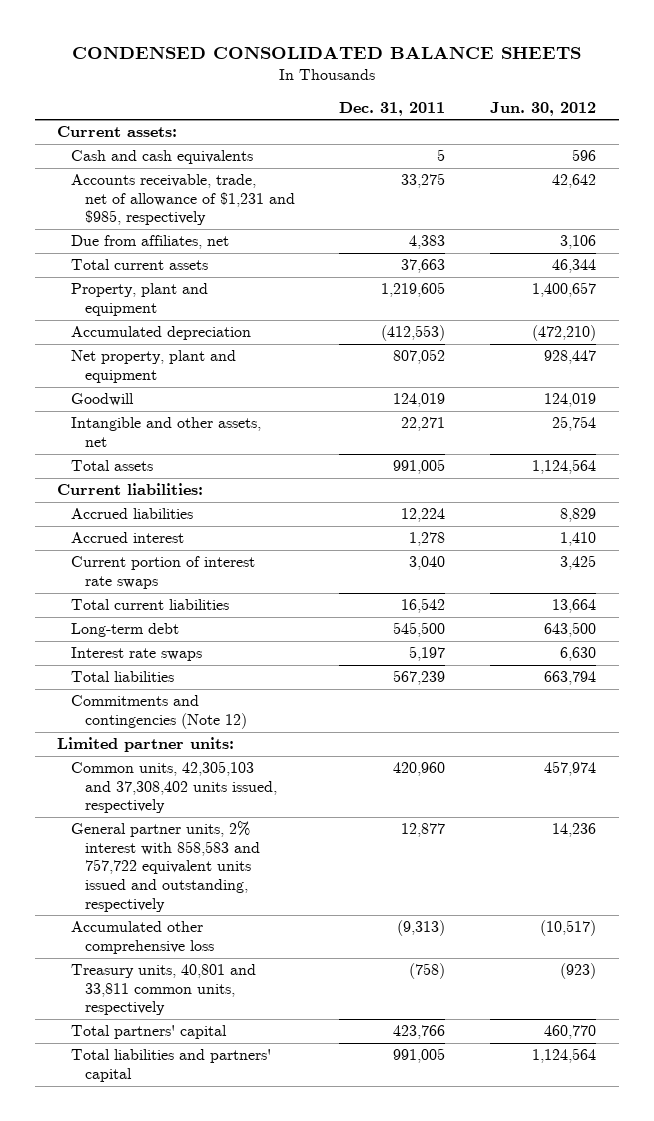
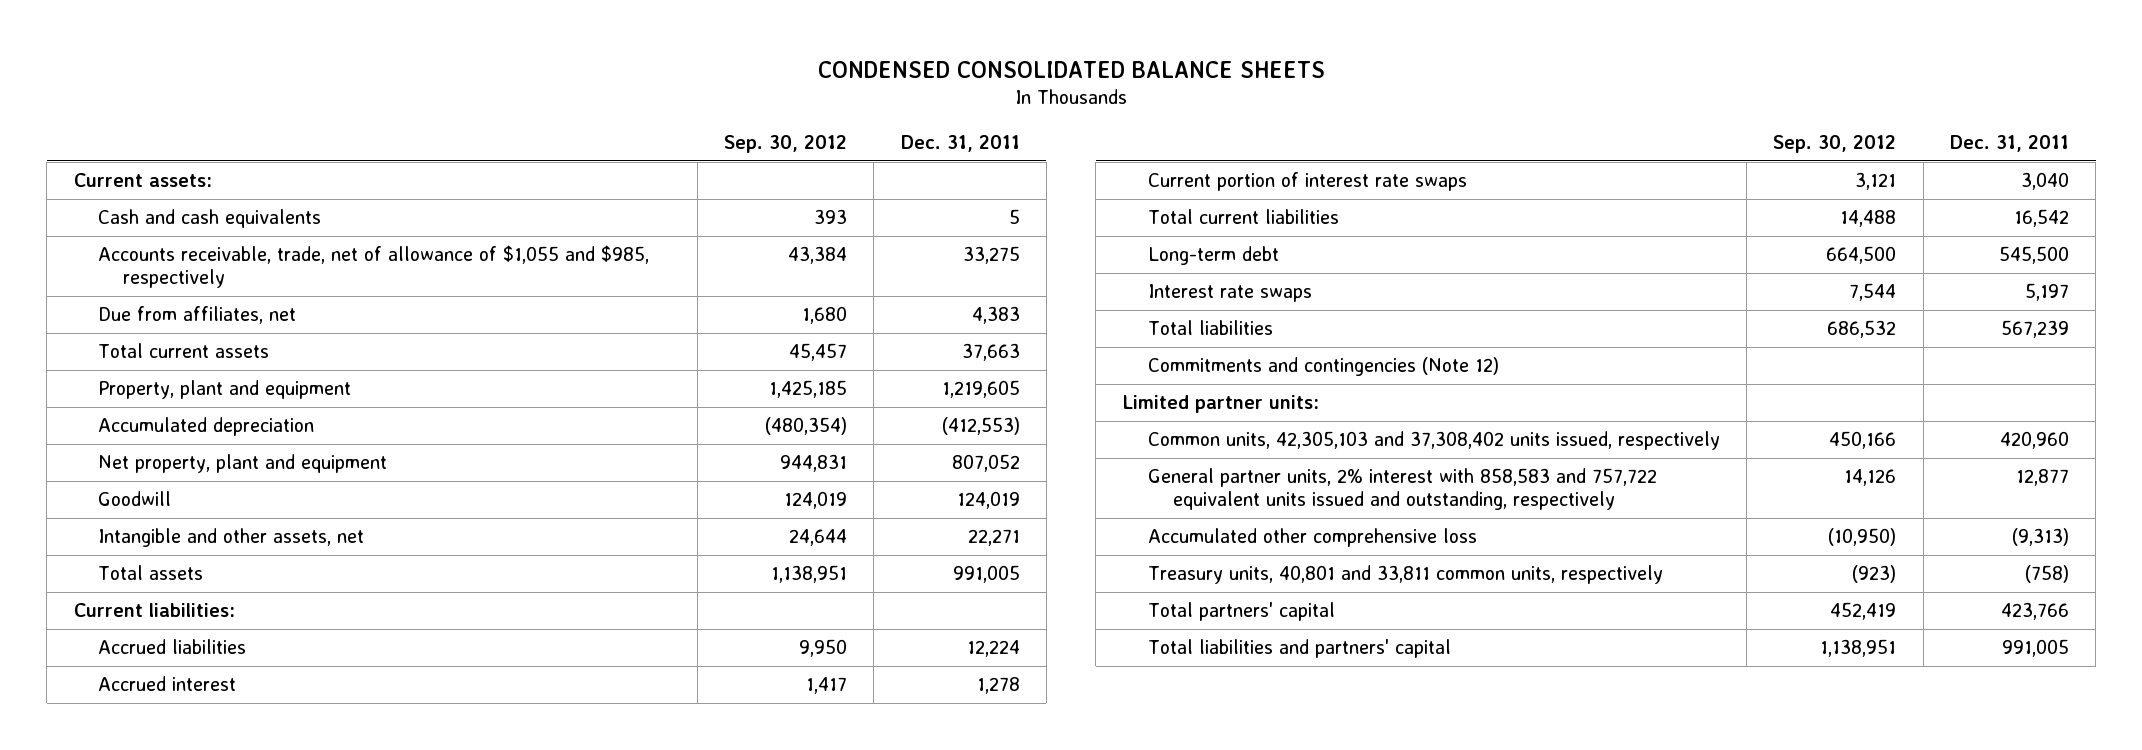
[490,101,597,116] Jun. 30, 2012 -> none
none -> [724,135,848,154] Sep. 30, 2012
[70,174,295,226] Accounts receivable, trade, net of allowance of $1,231 and $985, respectively -> [98,245,650,289] Accounts receivable, trade, net of allowance of $1,055 and $985, respectively

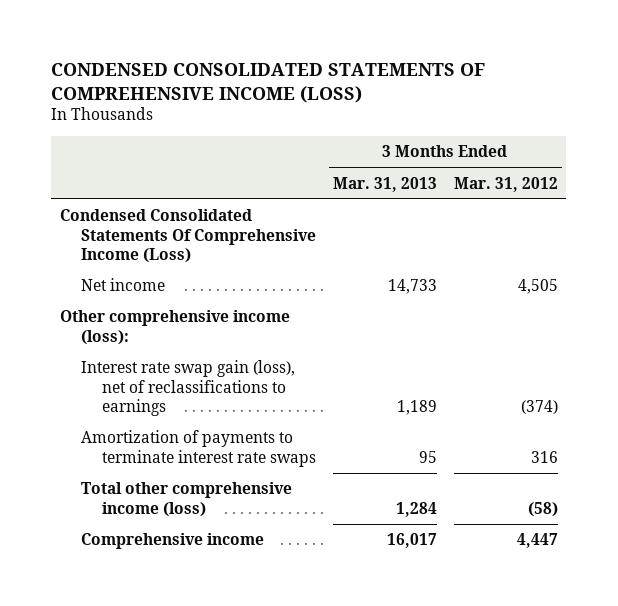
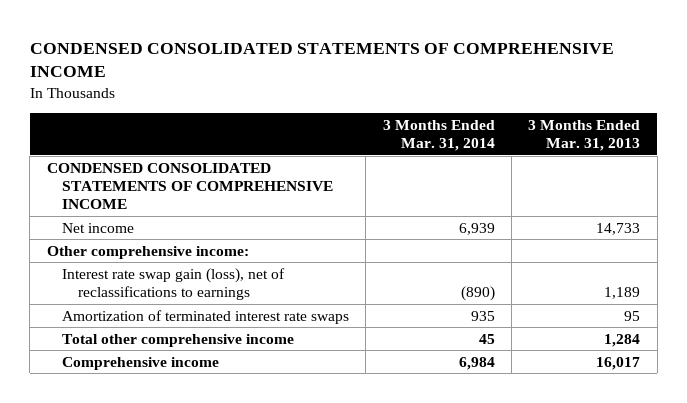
[51,62,486,103] CONDENSED CONSOLIDATED STATEMENTS OF COMPREHENSIVE INCOME (LOSS) -> [29,42,614,78] CONDENSED CONSOLIDATED STATEMENTS OF COMPREHENSIVE INCOME
[453,176,558,192] Mar. 31, 2012 -> none
none -> [382,119,495,152] 3 Months Ended Mar. 31, 2014
[59,209,316,263] Condensed Consolidated Statements Of Comprehensive Income (Loss) -> [46,162,334,210] CONDENSED CONSOLIDATED STATEMENTS OF COMPREHENSIVE INCOME
[59,310,290,345] Other comprehensive income (loss): -> [46,245,249,259] Other comprehensive income:
[80,430,316,467] Amortization of payments to terminate interest rate swaps -> [62,309,350,324] Amortization of terminated interest rate swaps
[80,482,292,517] Total other comprehensive income (loss) -> [62,333,295,347] Total other comprehensive income

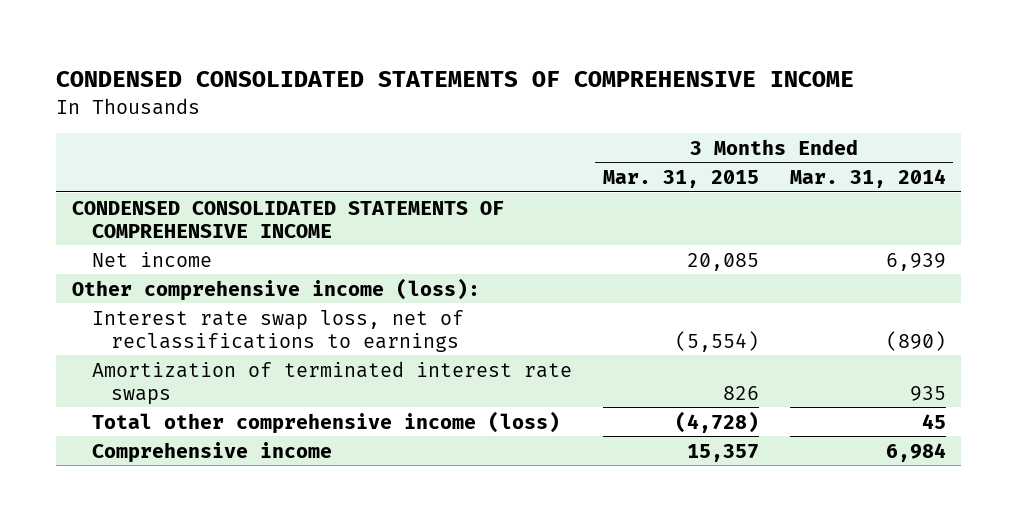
[528,119,641,152] 3 Months Ended Mar. 31, 2013 -> none
none -> [602,170,759,189] Mar. 31, 2015
[46,245,249,259] Other comprehensive income: -> [71,277,480,301] Other comprehensive income (loss):
[62,267,286,300] Interest rate swap gain (loss), net of reclassifications to earnings -> [91,309,464,352] Interest rate swap loss, net of reclassifications to earnings
[62,333,295,347] Total other comprehensive income -> [91,410,560,434] Total other comprehensive income (loss)

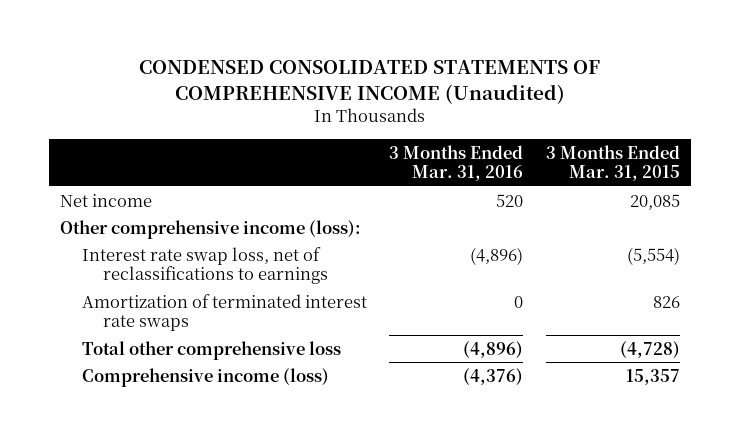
[56,70,855,87] CONDENSED CONSOLIDATED STATEMENTS OF COMPREHENSIVE INCOME -> [138,60,600,105] CONDENSED CONSOLIDATED STATEMENTS OF COMPREHENSIVE INCOME (Unaudited)
[789,169,946,189] Mar. 31, 2014 -> none
none -> [389,144,524,182] 3 Months Ended Mar. 31, 2016
[71,200,504,238] CONDENSED CONSOLIDATED STATEMENTS OF COMPREHENSIVE INCOME -> none
[91,410,560,434] Total other comprehensive income (loss) -> [81,340,341,360] Total other comprehensive loss
[91,441,332,463] Comprehensive income -> [81,367,329,387] Comprehensive income (loss)

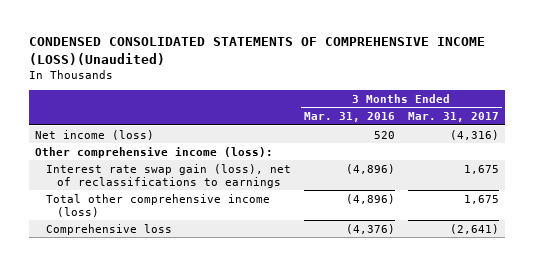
[138,60,600,105] CONDENSED CONSOLIDATED STATEMENTS OF COMPREHENSIVE INCOME (Unaudited) -> [29,37,486,65] CONDENSED CONSOLIDATED STATEMENTS OF COMPREHENSIVE INCOME (LOSS)(Unaudited)
[545,144,680,182] 3 Months Ended Mar. 31, 2015 -> none
none -> [407,112,499,123] Mar. 31, 2017
[60,193,153,207] Net income -> [35,129,155,140] Net income (loss)
[81,293,367,332] Amortization of terminated interest rate swaps -> none
[81,246,329,285] Interest rate swap loss, net of reclassifications to earnings -> [46,163,292,188] Interest rate swap gain (loss), net of reclassifications to earnings
[81,340,341,360] Total other comprehensive loss -> [46,193,271,217] Total other comprehensive income (loss)
[81,367,329,387] Comprehensive income (loss) -> [46,223,173,235] Comprehensive loss

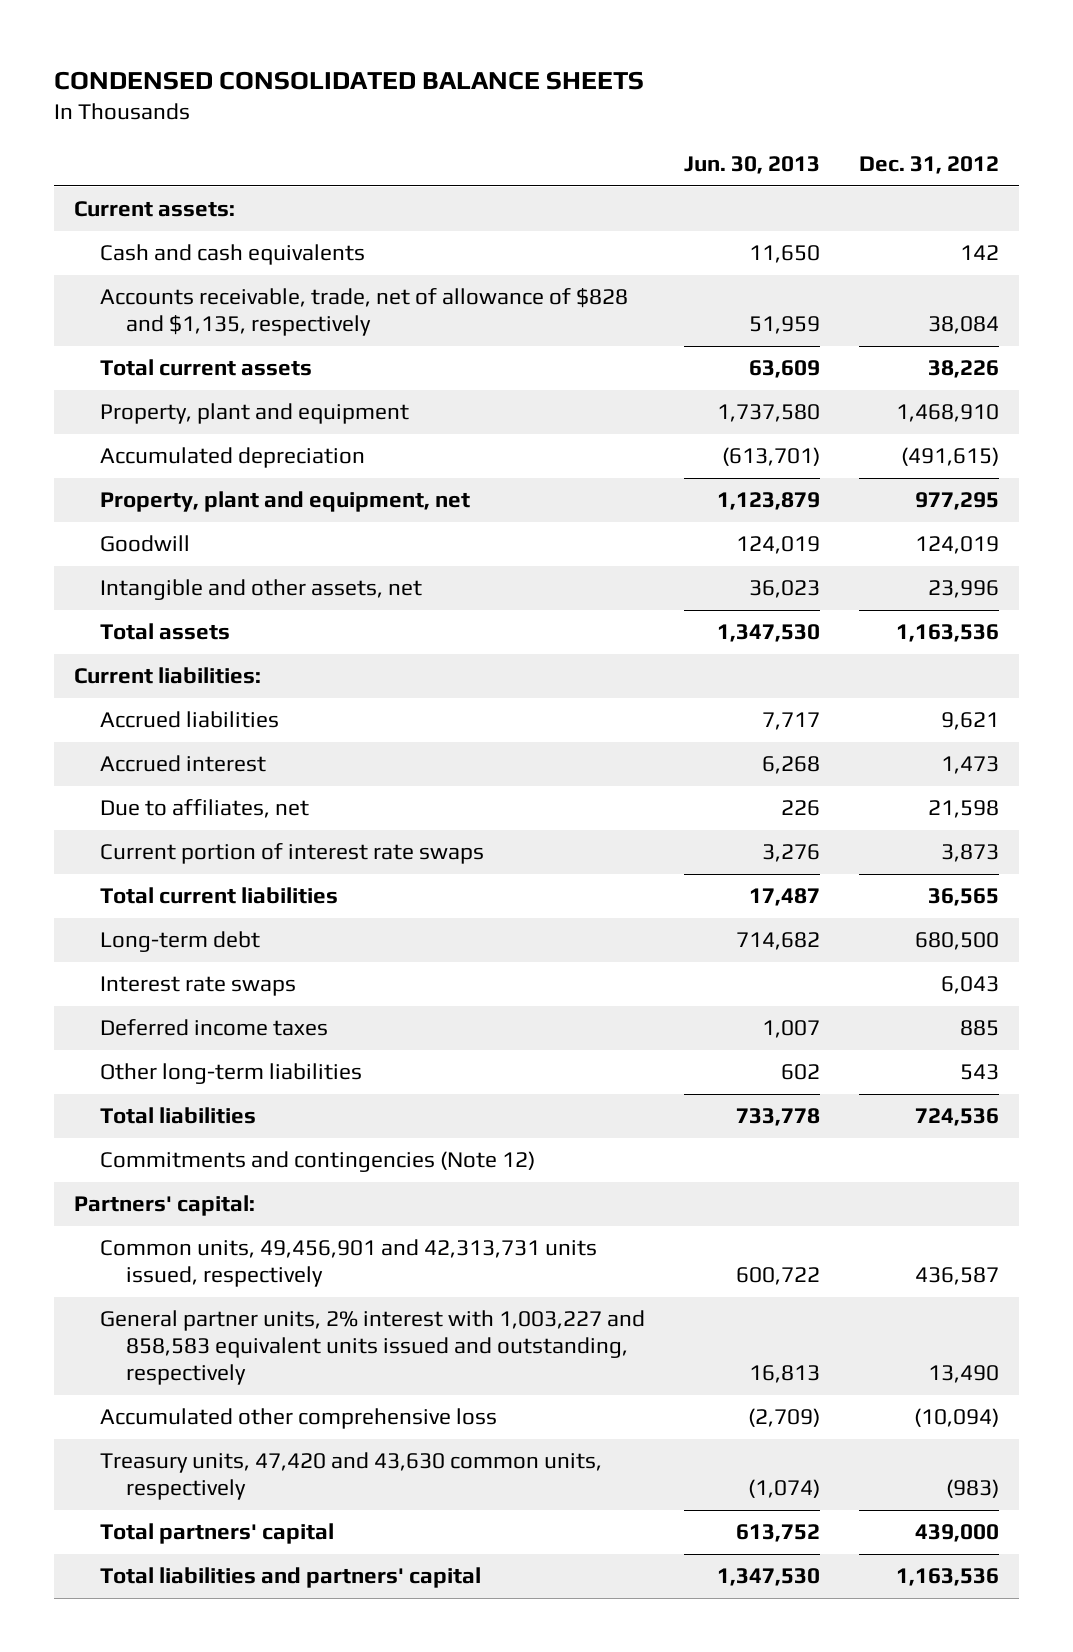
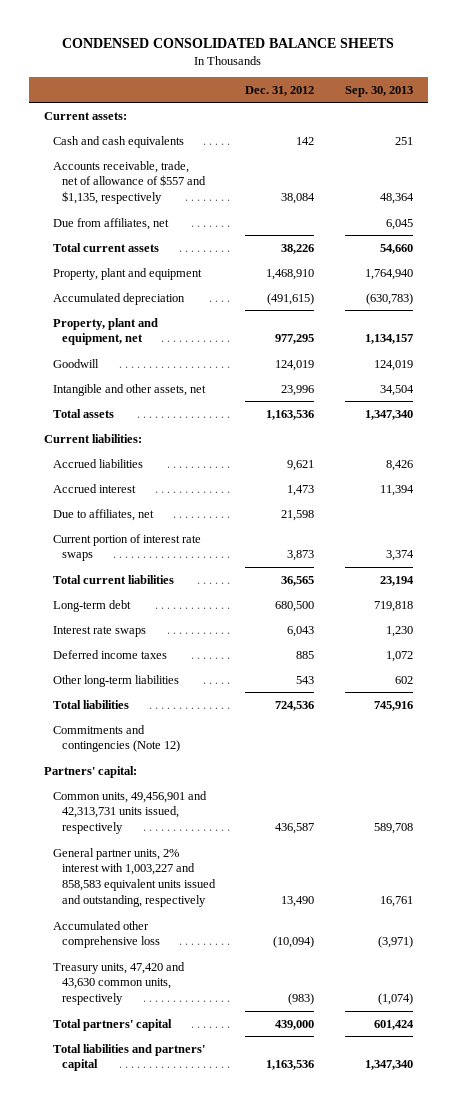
[684,156,821,175] Jun. 30, 2013 -> none
none -> [344,85,413,97] Sep. 30, 2013
[100,288,629,337] Accounts receivable, trade, net of allowance of $828 and $1,135, respectively -> [53,160,206,205] Accounts receivable, trade, net of allowance of $557 and $1,135, respectively
none -> [53,217,170,230] Due from affiliates, net

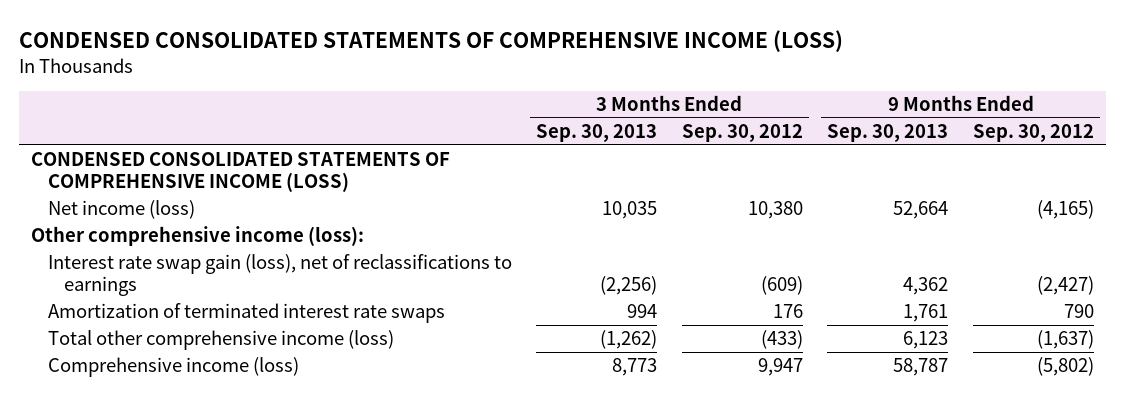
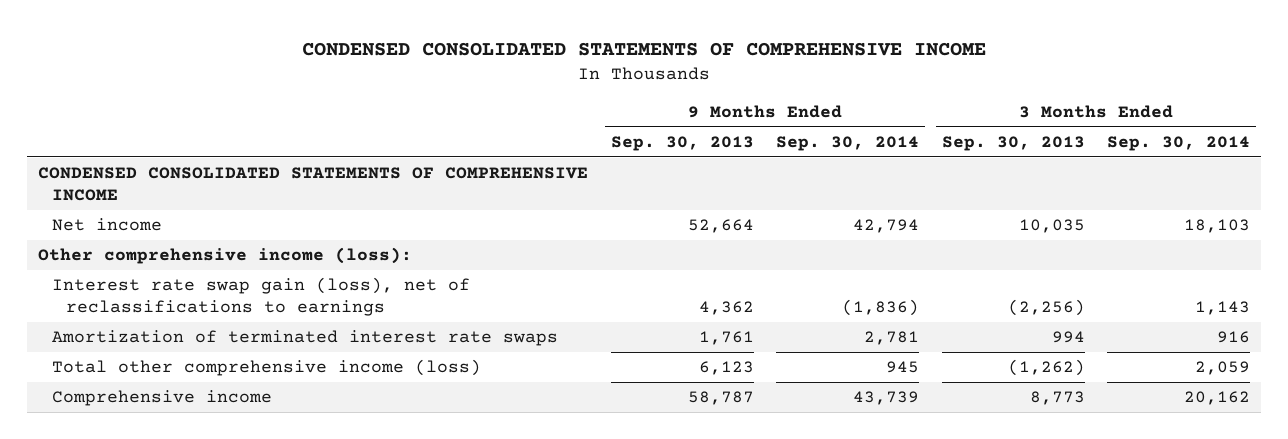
[19,29,844,52] CONDENSED CONSOLIDATED STATEMENTS OF COMPREHENSIVE INCOME (LOSS) -> [302,41,987,56] CONDENSED CONSOLIDATED STATEMENTS OF COMPREHENSIVE INCOME
[681,124,803,143] Sep. 30, 2012 -> none
[972,124,1094,143] Sep. 30, 2012 -> none
none -> [776,135,920,151] Sep. 30, 2014
none -> [1107,135,1251,151] Sep. 30, 2014
[31,152,451,193] CONDENSED CONSOLIDATED STATEMENTS OF COMPREHENSIVE INCOME (LOSS) -> [38,167,589,202] CONDENSED CONSOLIDATED STATEMENTS OF COMPREHENSIVE INCOME
[47,200,195,220] Net income (loss) -> [51,218,162,232] Net income
[47,357,299,378] Comprehensive income (loss) -> [51,390,272,407] Comprehensive income

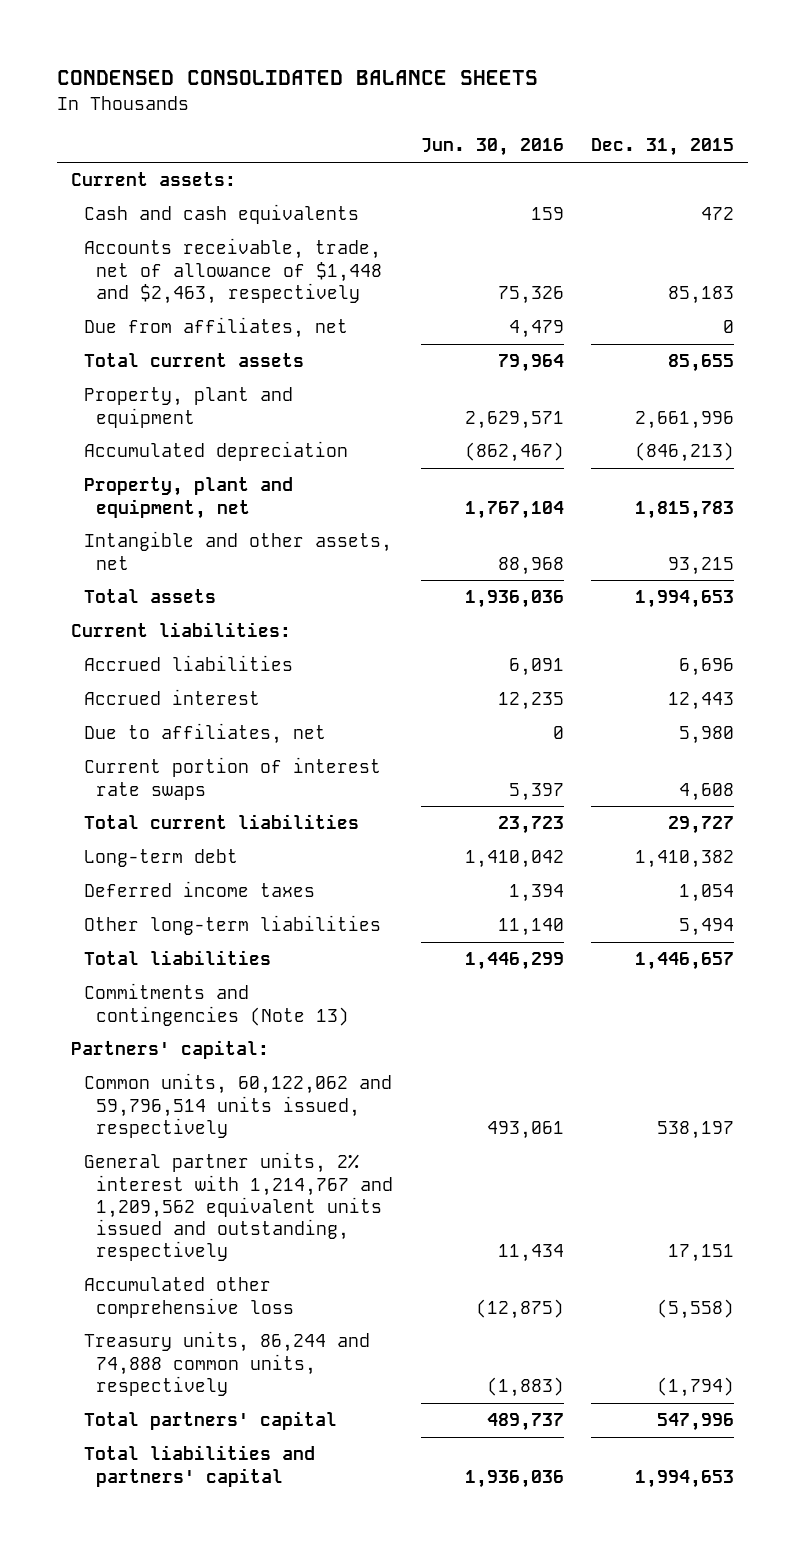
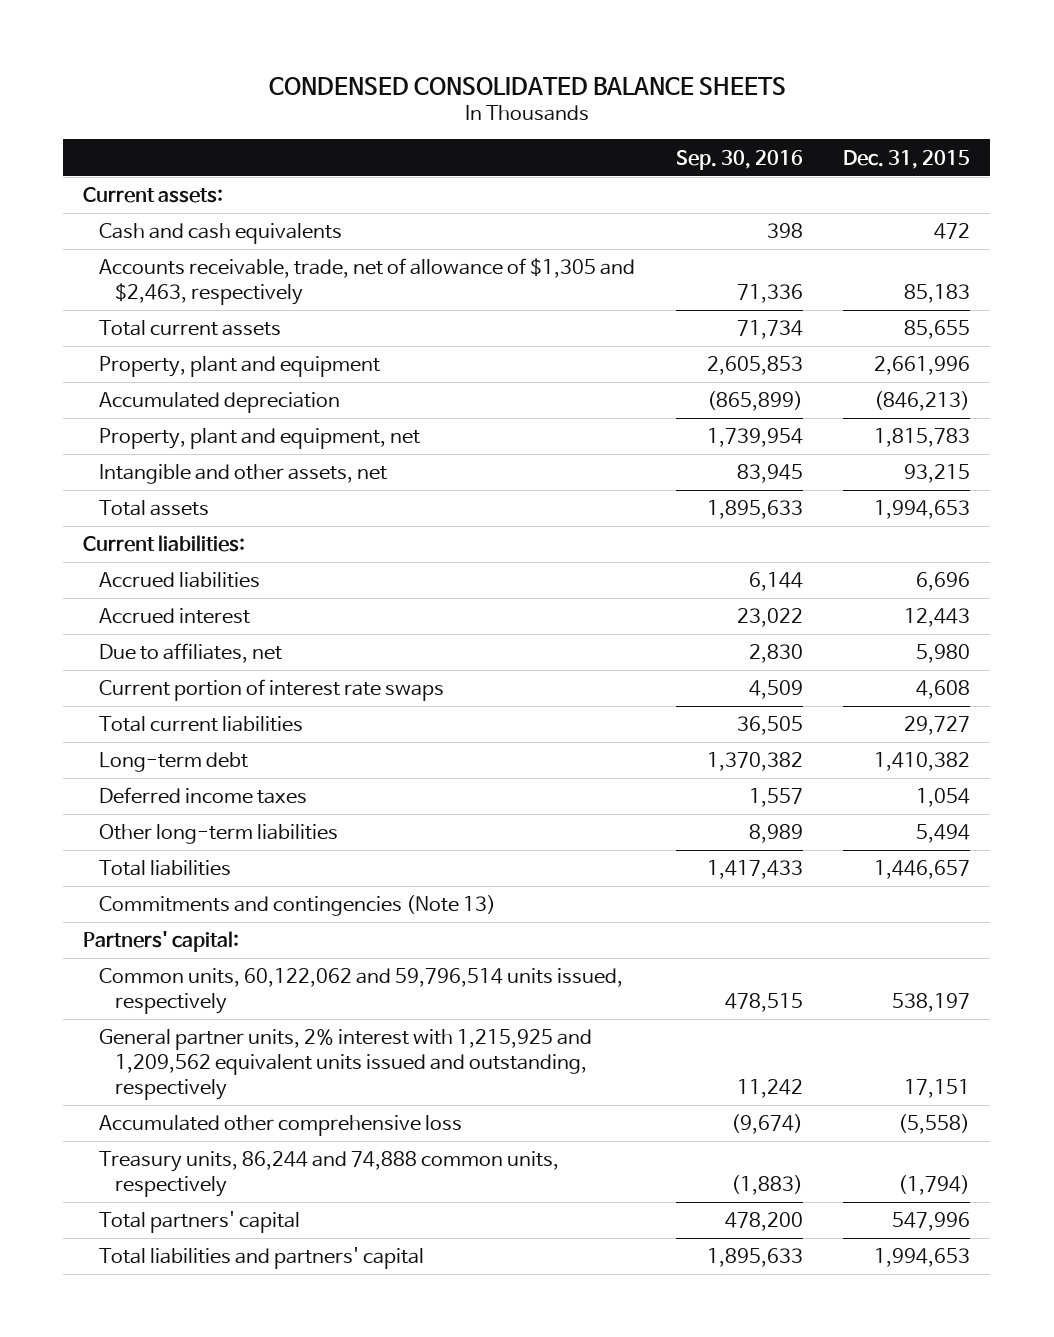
[420,138,564,157] Jun. 30, 2016 -> none
none -> [675,149,803,170] Sep. 30, 2016
[83,317,348,339] Due from affiliates, net -> none
[83,238,383,304] Accounts receivable, trade, net of allowance of $1,448 and $2,463, respectively -> [99,258,636,305] Accounts receivable, trade, net of allowance of $1,305 and $2,463, respectively
[83,1152,394,1262] General partner units, 2% interest with 1,214,767 and 1,209,562 equivalent units issued and outstanding, respectively -> [99,1029,593,1100] General partner units, 2% interest with 1,215,925 and 1,209,562 equivalent units issued and outstanding, respectively

